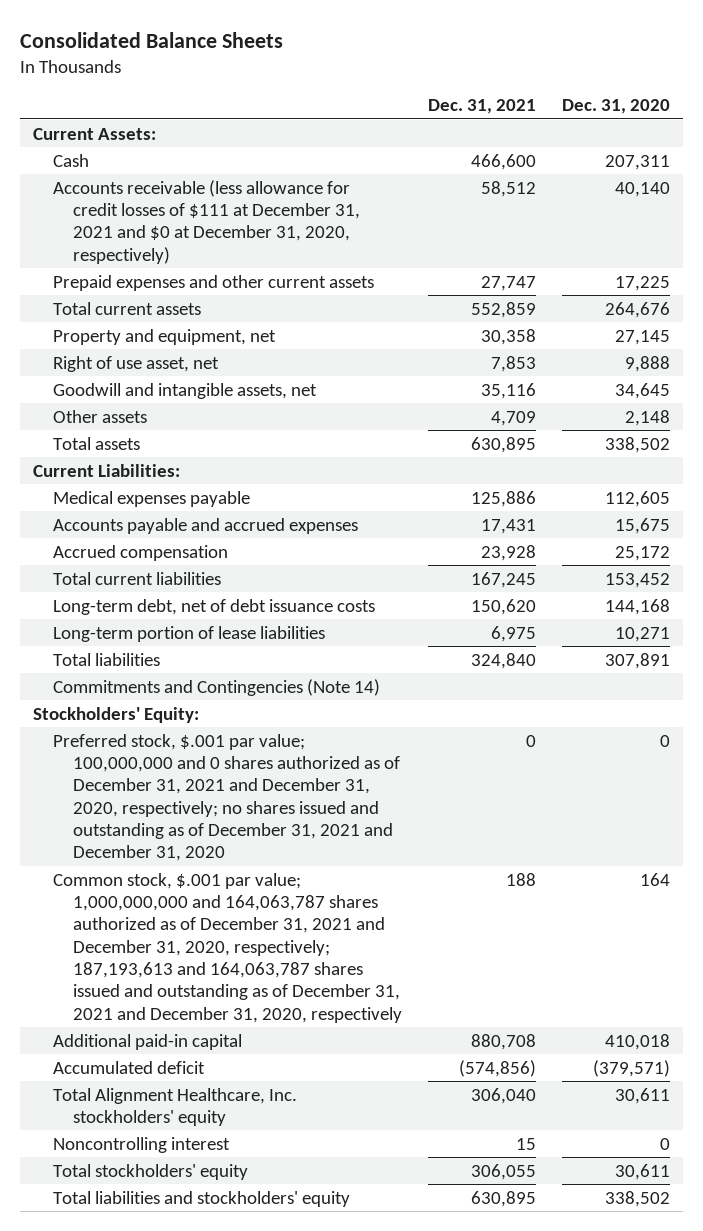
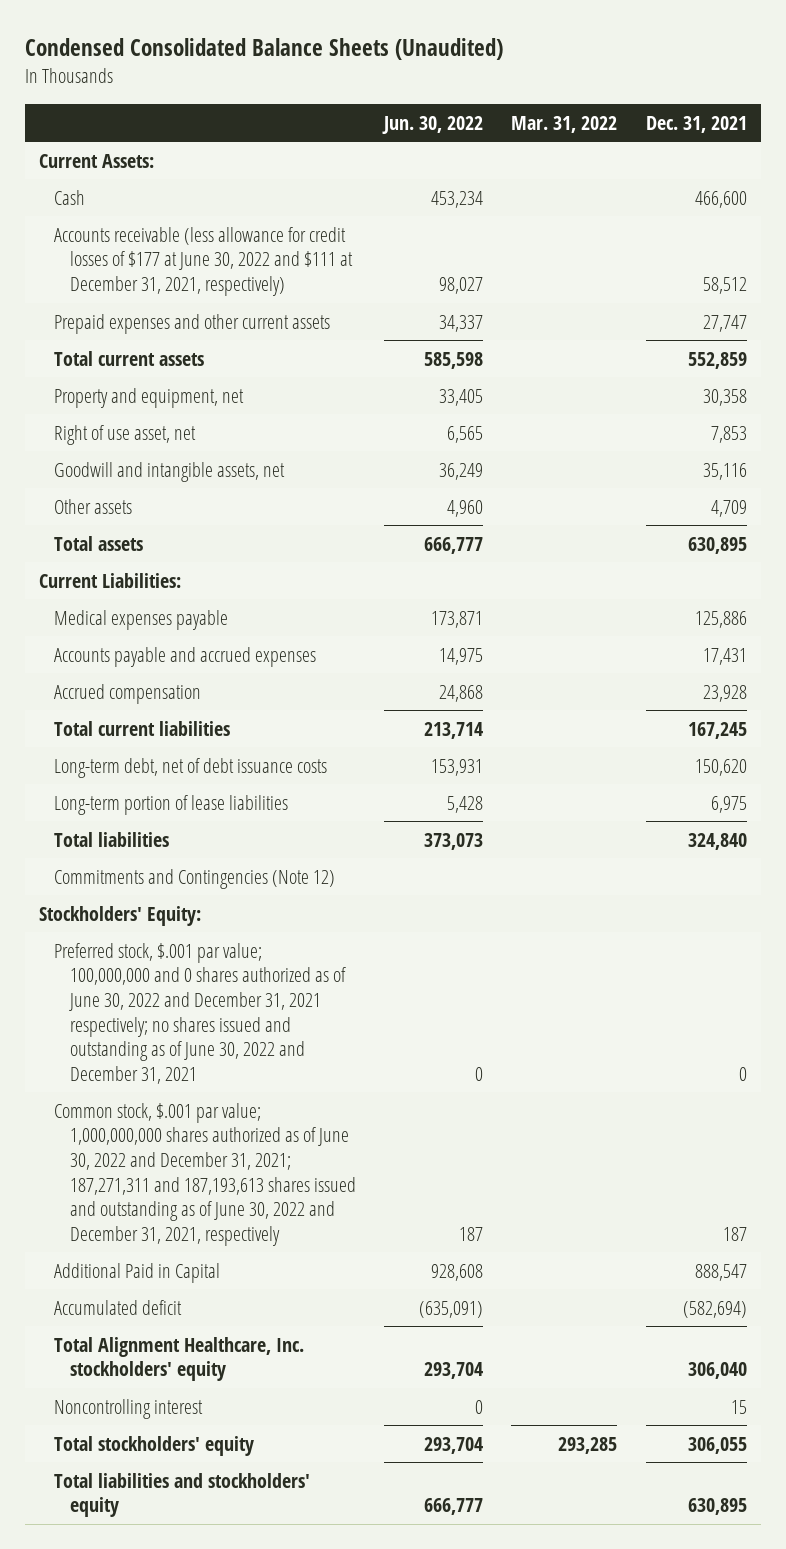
[19,32,283,49] Consolidated Balance Sheets -> [24,38,503,61] Condensed Consolidated Balance Sheets (Unaudited)
[562,99,671,115] Dec. 31, 2020 -> none
none -> [382,115,484,134] Jun. 30, 2022
none -> [511,115,618,133] Mar. 31, 2022
[52,179,361,264] Accounts receivable (less allowance for credit losses of $111 at December 31, 2021 and $0 at December 31, 2020, respectively) -> [54,226,353,296] Accounts receivable (less allowance for credit losses of $177 at June 30, 2022 and $111 at December 31, 2021, respectively)
[52,678,380,696] Commitments and Contingencies (Note 14) -> [54,868,336,889] Commitments and Contingencies (Note 12)
[52,733,401,862] Preferred stock, $.001 par value; 100,000,000 and 0 shares authorized as of December 31, 2021 and December 31, 2020, respectively; no shares issued and outstanding as of December 31, 2021 and December 31, 2020 -> [54,942,346,1084] Preferred stock, $.001 par value; 100,000,000 and 0 shares authorized as of June 30, 2022 and December 31, 2021 respectively; no shares issued and outstanding as of June 30, 2022 and December 31, 2021
[52,872,403,1023] Common stock, $.001 par value; 1,000,000,000 and 164,063,787 shares authorized as of December 31, 2021 and December 31, 2020, respectively; 187,193,613 and 164,063,787 shares issued and outstanding as of December 31, 2021 and December 31, 2020, respectively -> [54,1102,356,1246] Common stock, $.001 par value; 1,000,000,000 shares authorized as of June 30, 2022 and December 31, 2021; 187,271,311 and 187,193,613 shares issued and outstanding as of June 30, 2022 and December 31, 2021, respectively
[506,872,537,886] 188 -> [722,1226,747,1241] 187
[52,1033,242,1050] Additional paid-in capital -> [54,1262,221,1283] Additional Paid in Capital
[471,1033,537,1050] 880,708 -> [694,1263,747,1281] 888,547
[459,1059,537,1077] (574,856) -> [682,1300,747,1318] (582,694)

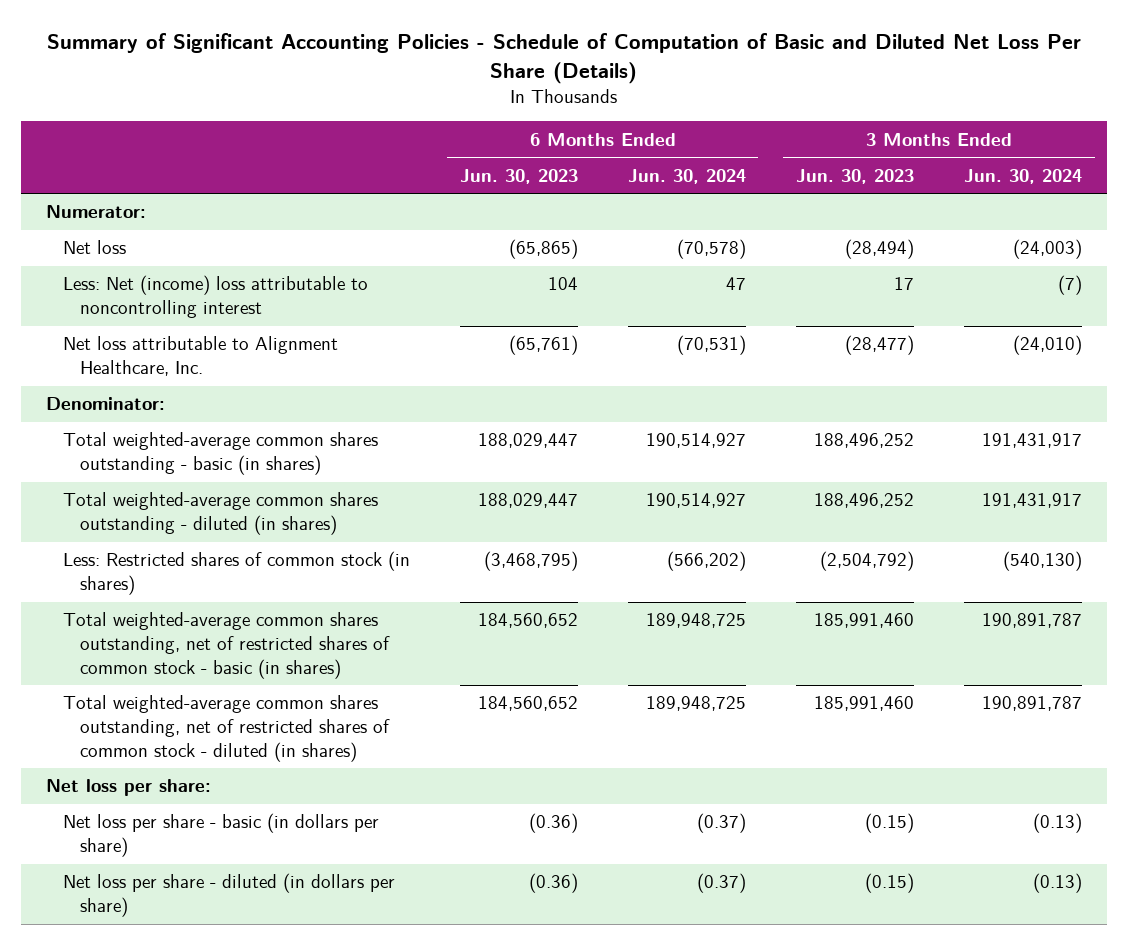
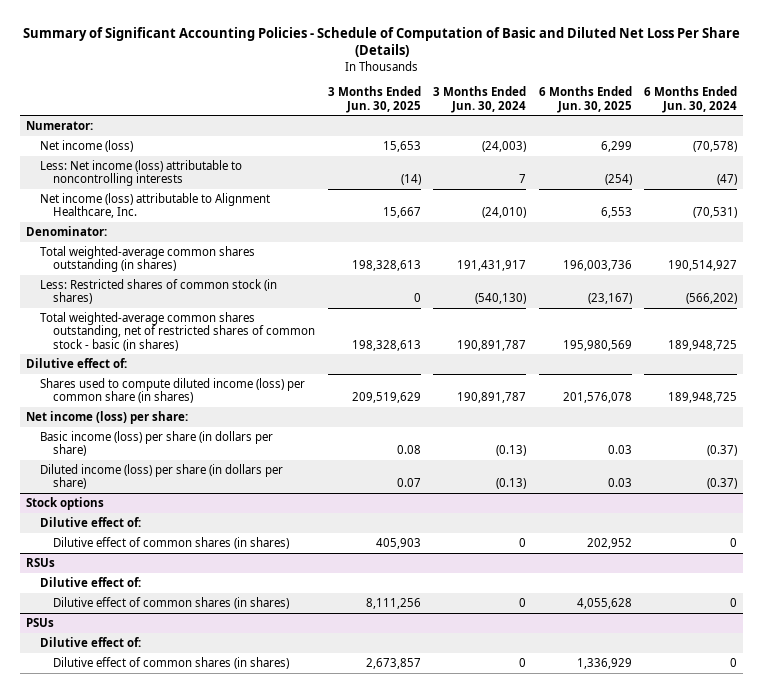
[459,168,578,184] Jun. 30, 2023 -> none
[795,168,914,184] Jun. 30, 2023 -> none
none -> [327,86,421,113] 3 Months Ended Jun. 30, 2025
none -> [538,86,632,113] 6 Months Ended Jun. 30, 2025
[62,240,126,255] Net loss -> [39,140,133,153] Net income (loss)
[62,275,368,319] Less: Net (income) loss attributable to noncontrolling interest -> [39,160,242,187] Less: Net income (loss) attributable to noncontrolling interests
[725,277,746,291] 47 -> [717,174,738,186] (47)
[1058,275,1083,296] (7) -> [519,174,527,184] 7
[62,336,338,377] Net loss attributable to Alignment Healthcare, Inc. -> [39,193,270,219] Net income (loss) attributable to Alignment Healthcare, Inc.
[62,492,378,536] Total weighted-average common shares outstanding - diluted (in shares) -> none
[62,432,378,476] Total weighted-average common shares outstanding - basic (in shares) -> [39,246,255,273] Total weighted-average common shares outstanding (in shares)
none -> [26,358,128,369] Dilutive effect of:
[62,695,390,762] Total weighted-average common shares outstanding, net of restricted shares of common stock - diluted (in shares) -> [39,378,305,404] Shares used to compute diluted income (loss) per common share (in shares)
[45,779,211,797] Net loss per share: -> [26,411,189,425] Net income (loss) per share:
[62,813,379,858] Net loss per share - basic (in dollars per share) -> [39,431,273,457] Basic income (loss) per share (in dollars per share)
[62,873,395,918] Net loss per share - diluted (in dollars per share) -> [39,464,283,490] Diluted income (loss) per share (in dollars per share)
none -> [26,497,105,511] Stock options
none -> [39,517,141,528] Dilutive effect of:
none -> [53,537,290,550] Dilutive effect of common shares (in shares)
none -> [26,558,56,568] RSUs
none -> [39,577,141,588] Dilutive effect of:
none -> [53,597,290,610] Dilutive effect of common shares (in shares)
none -> [26,618,55,628] PSUs
none -> [39,637,141,648] Dilutive effect of:
none -> [53,657,290,670] Dilutive effect of common shares (in shares)

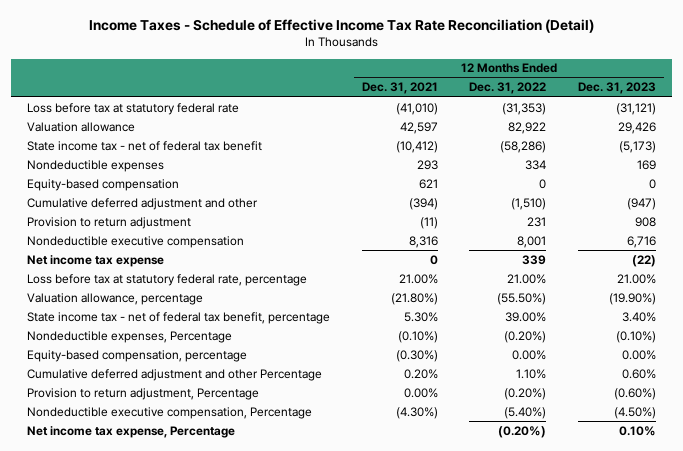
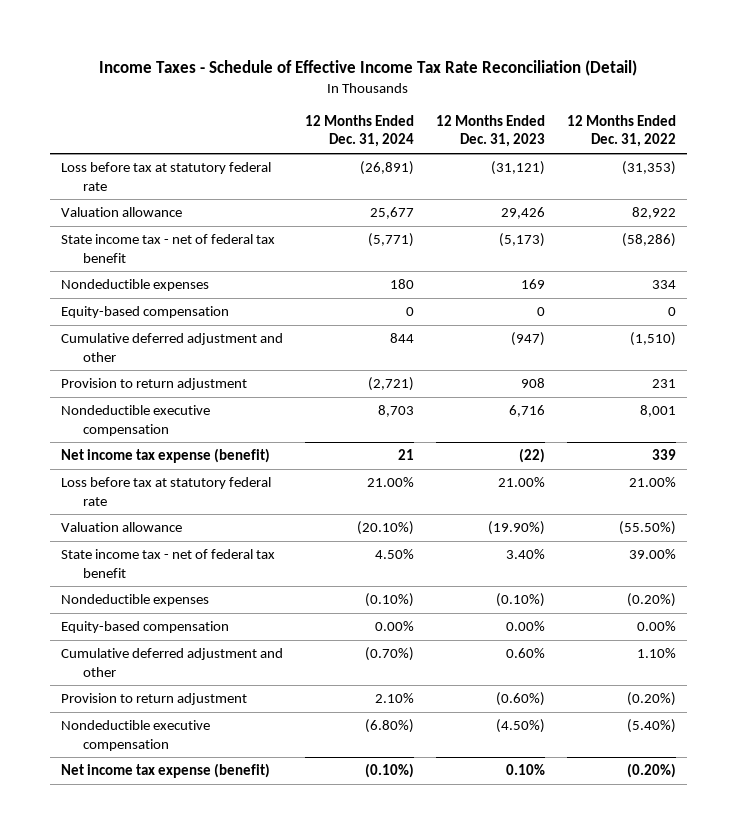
[361,82,438,95] Dec. 31, 2021 -> none
none -> [304,115,414,148] 12 Months Ended Dec. 31, 2024
[27,254,165,267] Net income tax expense -> [61,448,271,464] Net income tax expense (benefit)
[27,273,308,286] Loss before tax at statutory federal rate, percentage -> [61,477,272,506] Loss before tax at statutory federal rate
[27,292,204,305] Valuation allowance, percentage -> [61,522,183,533] Valuation allowance
[27,311,331,324] State income tax - net of federal tax benefit, percentage -> [61,549,276,578] State income tax - net of federal tax benefit
[27,330,233,343] Nondeductible expenses, Percentage -> [61,594,210,607] Nondeductible expenses
[27,349,248,362] Equity-based compensation, percentage -> [61,621,230,634] Equity-based compensation
[27,368,323,381] Cumulative deferred adjustment and other Percentage -> [61,648,284,677] Cumulative deferred adjustment and other
[27,387,260,400] Provision to return adjustment, Percentage -> [61,693,248,706] Provision to return adjustment
[27,406,313,419] Nondeductible executive compensation, Percentage -> [61,720,211,751] Nondeductible executive compensation
[27,425,236,438] Net income tax expense, Percentage -> [61,763,271,779] Net income tax expense (benefit)

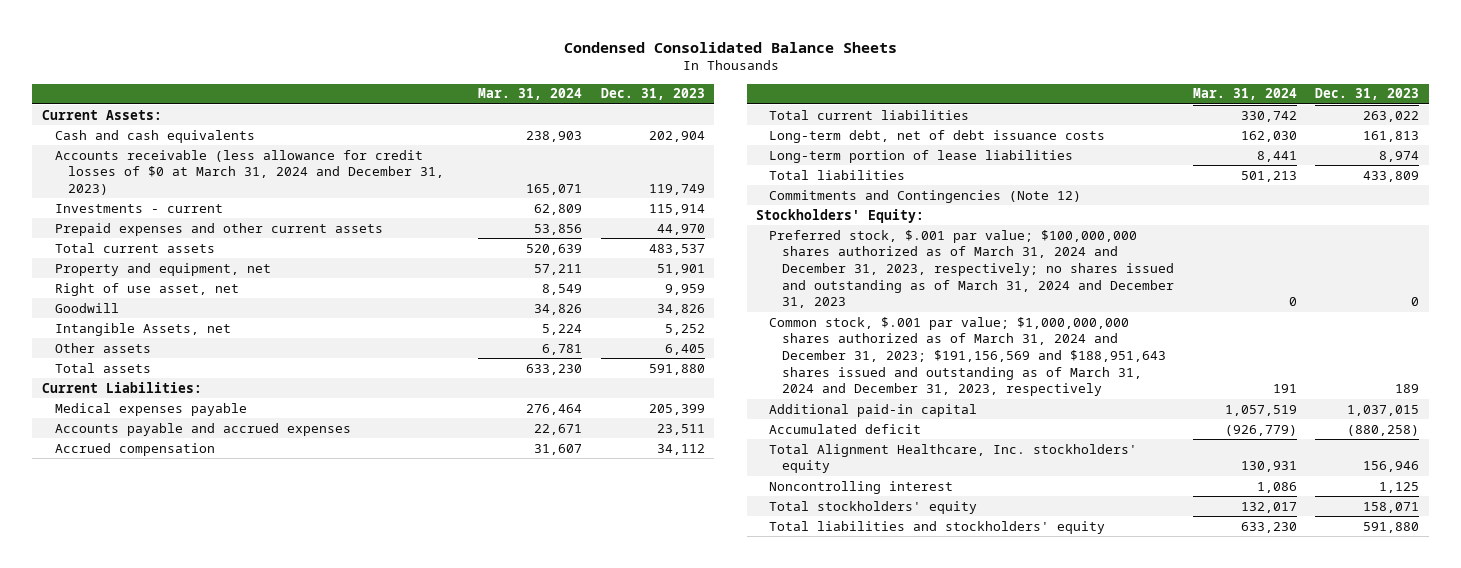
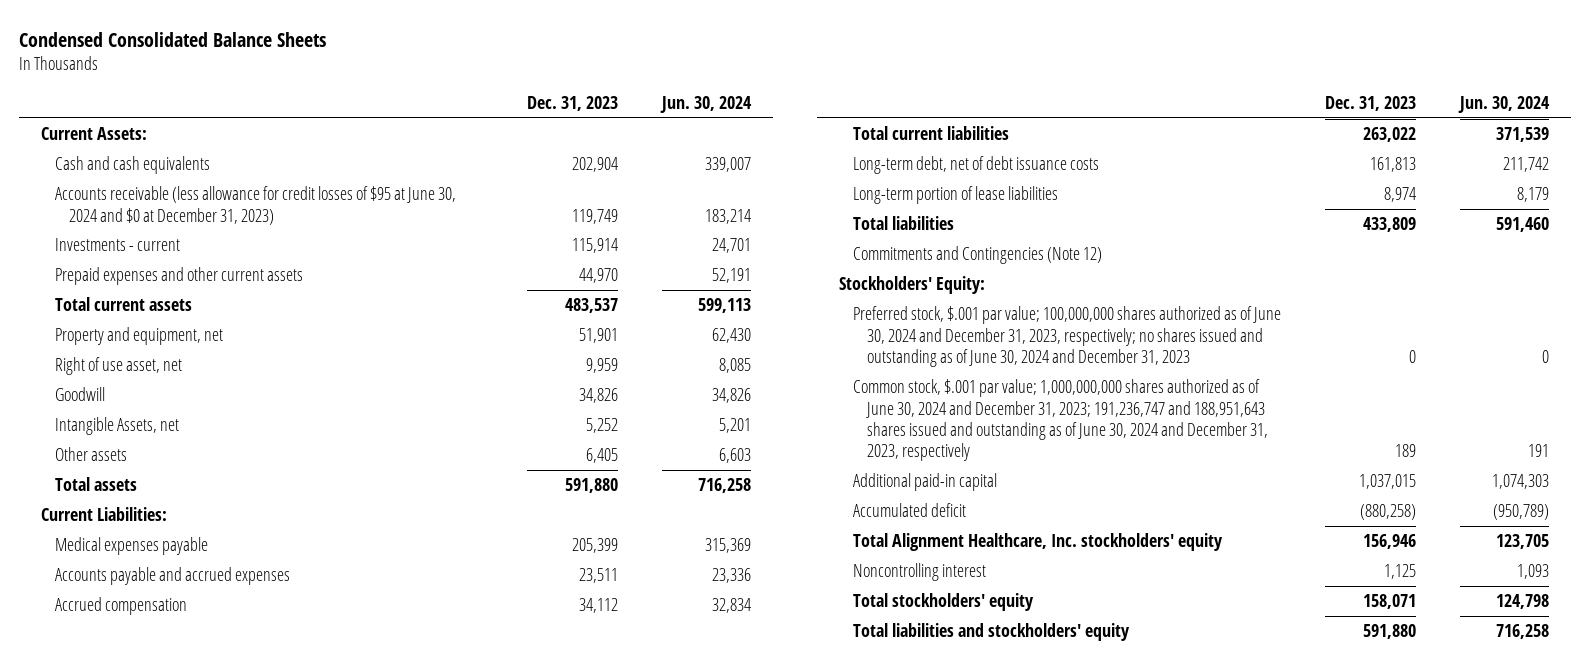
[478,88,583,101] Mar. 31, 2024 -> none
none -> [660,96,753,114] Jun. 30, 2024
[54,149,444,196] Accounts receivable (less allowance for credit losses of $0 at March 31, 2024 and December 31, 2023) -> [55,186,457,225] Accounts receivable (less allowance for credit losses of $95 at June 30, 2024 and $0 at December 31, 2023)
[769,229,1175,309] Preferred stock, $.001 par value; $100,000,000 shares authorized as of March 31, 2024 and December 31, 2023, respectively; no shares issued and outstanding as of March 31, 2024 and December 31, 2023 -> [853,306,1282,367] Preferred stock, $.001 par value; 100,000,000 shares authorized as of June 30, 2024 and December 31, 2023, respectively; no shares issued and outstanding as of June 30, 2024 and December 31, 2023
[769,316,1167,397] Common stock, $.001 par value; $1,000,000,000 shares authorized as of March 31, 2024 and December 31, 2023; $191,156,569 and $188,951,643 shares issued and outstanding as of March 31, 2024 and December 31, 2023, respectively -> [853,379,1268,462] Common stock, $.001 par value; 1,000,000,000 shares authorized as of June 30, 2024 and December 31, 2023; 191,236,747 and 188,951,643 shares issued and outstanding as of June 30, 2024 and December 31, 2023, respectively

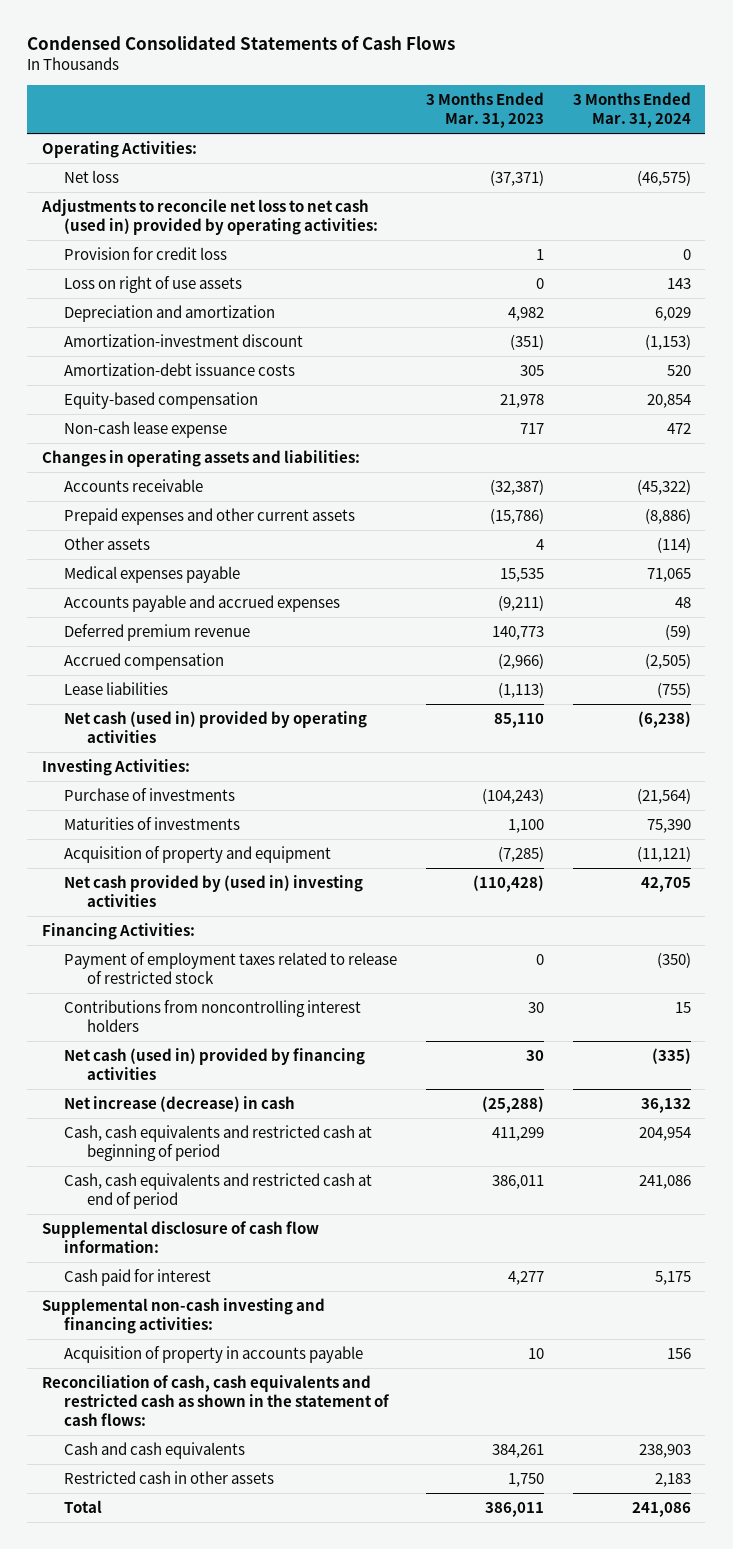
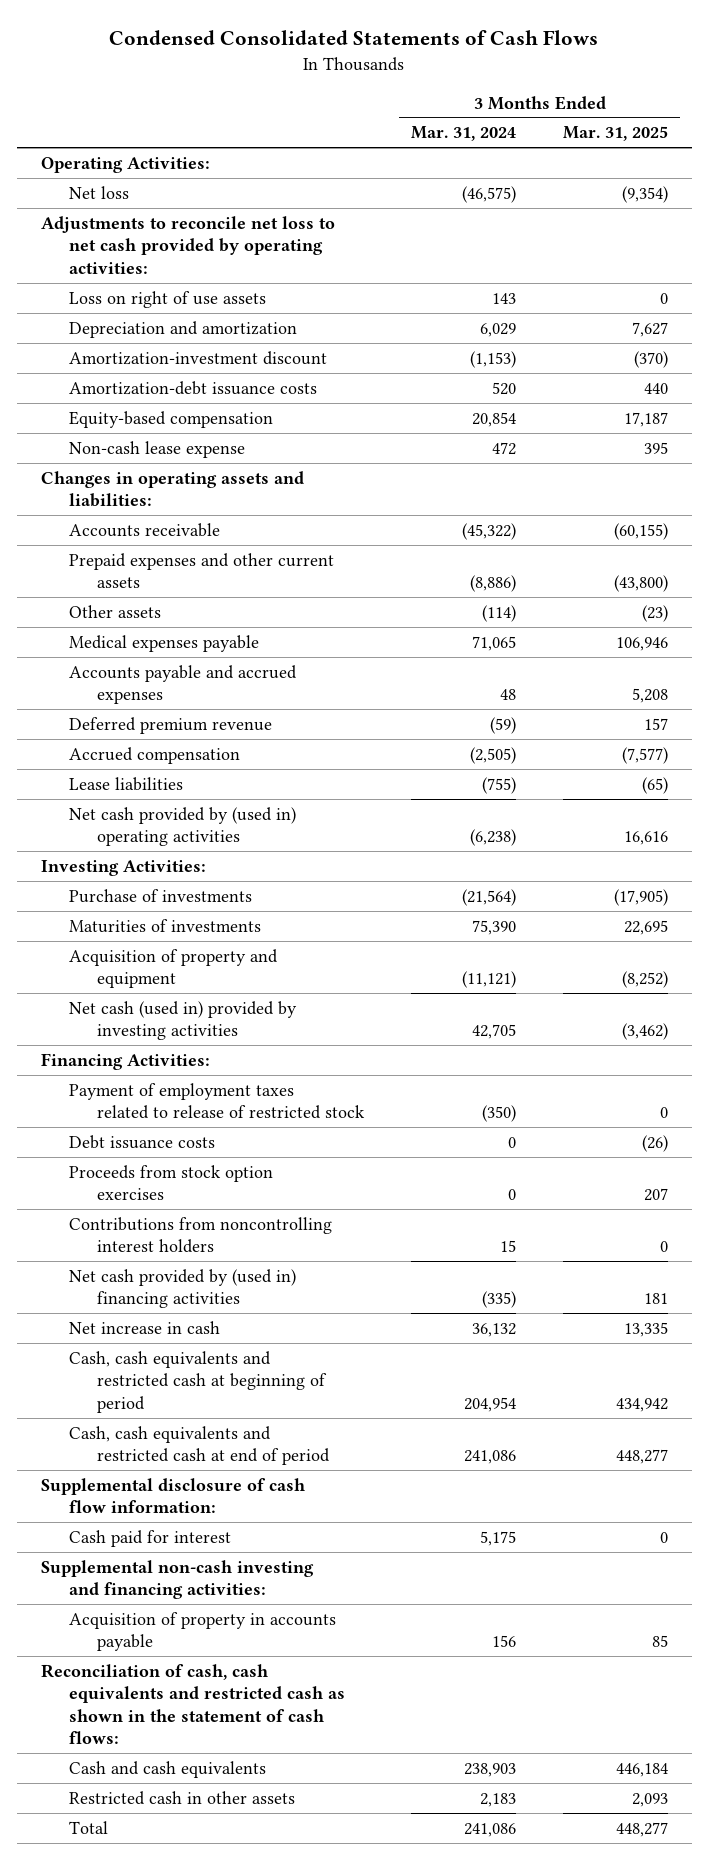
[426,92,545,129] 3 Months Ended Mar. 31, 2023 -> none
none -> [563,126,669,142] Mar. 31, 2025
[64,247,228,261] Provision for credit loss -> none
[40,199,379,235] Adjustments to reconcile net loss to net cash (used in) provided by operating activities: -> [40,215,335,274] Adjustments to reconcile net loss to net cash provided by operating activities:
[64,711,368,743] Net cash (used in) provided by operating activities -> [68,806,296,847] Net cash provided by (used in) operating activities
[64,875,364,907] Net cash provided by (used in) investing activities -> [68,1000,297,1041] Net cash (used in) provided by investing activities
none -> [68,1134,215,1149] Debt issuance costs
none -> [68,1164,273,1201] Proceeds from stock option exercises
[64,1048,366,1080] Net cash (used in) provided by financing activities -> [68,1268,296,1309] Net cash provided by (used in) financing activities
[64,1096,296,1113] Net increase (decrease) in cash -> [68,1320,220,1334] Net increase in cash

